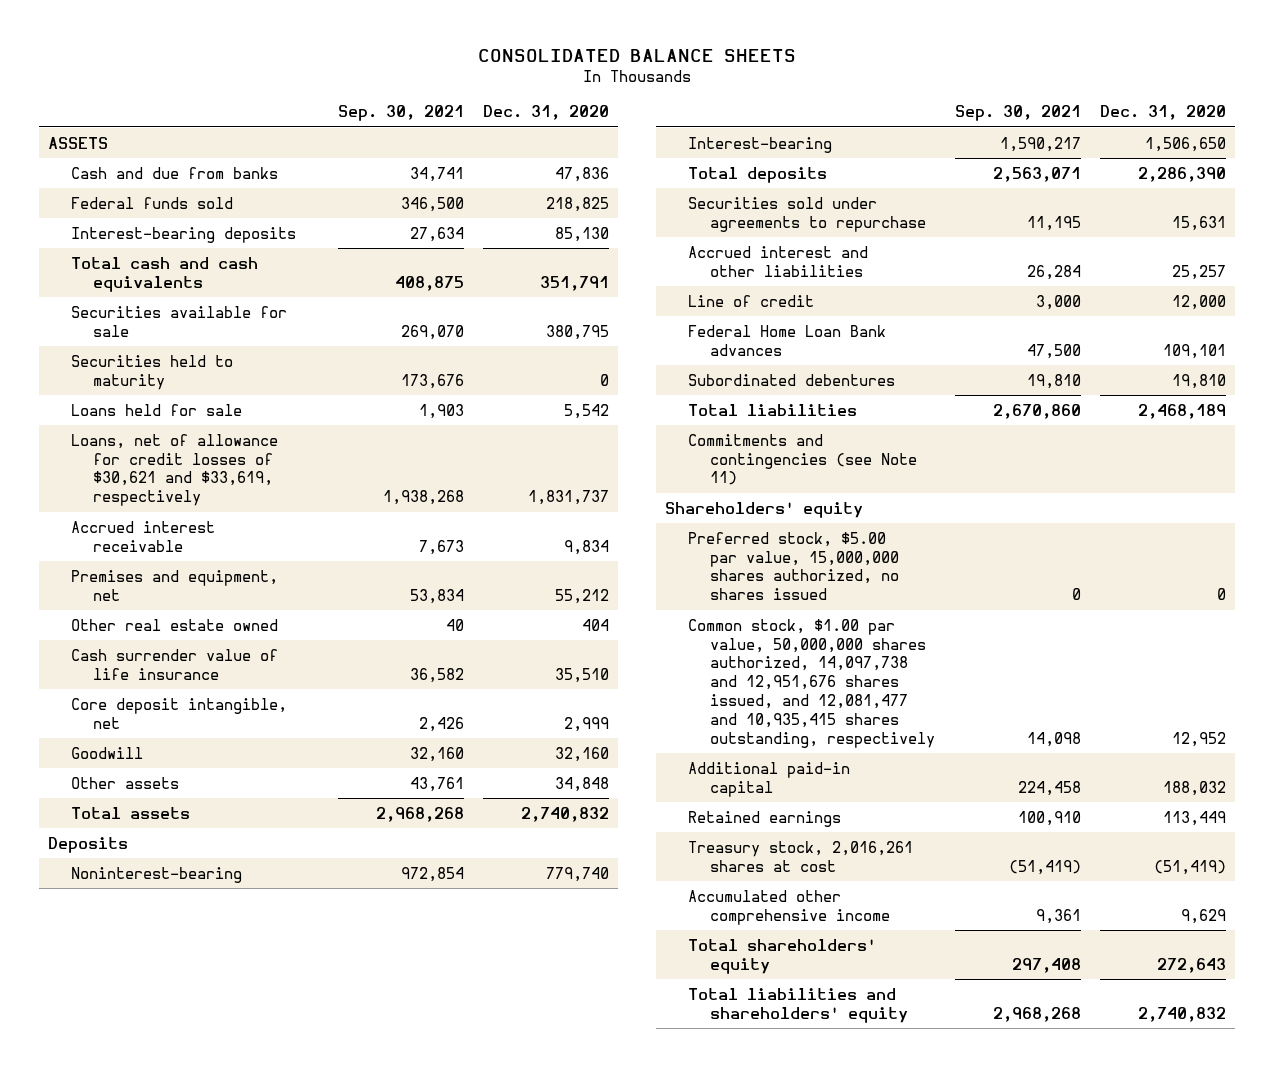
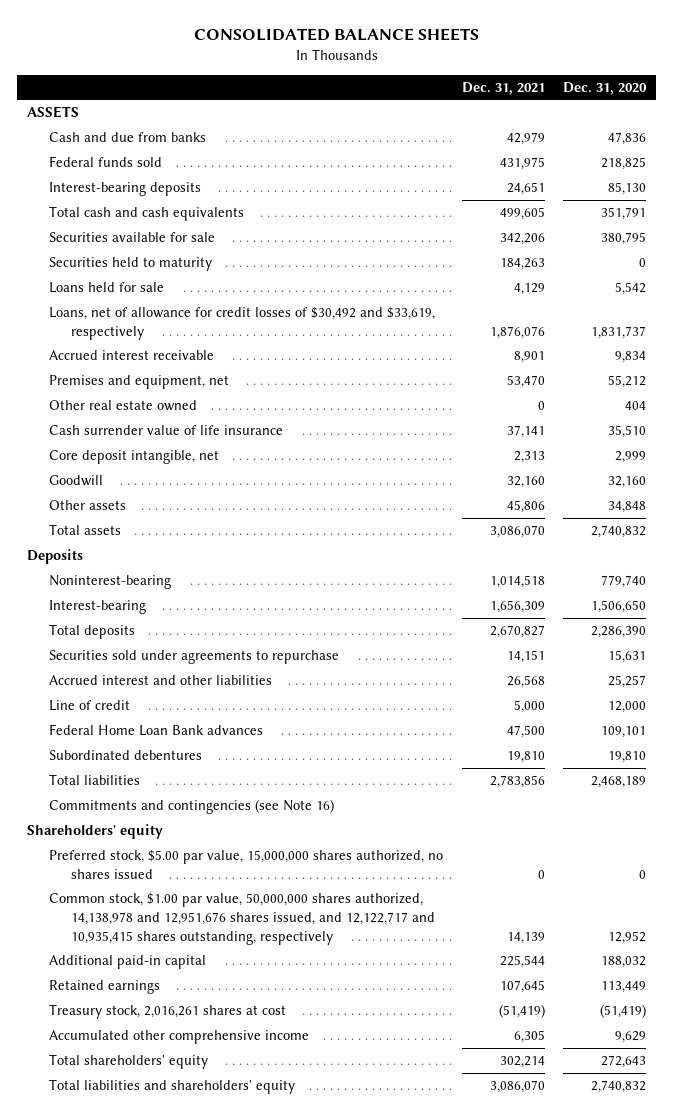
[337,105,464,122] Sep. 30, 2021 -> none
none -> [461,81,545,95] Dec. 31, 2021
[70,433,278,507] Loans, net of allowance for credit losses of $30,621 and $33,619, respectively -> [48,307,435,340] Loans, net of allowance for credit losses of $30,492 and $33,619, respectively
[687,433,918,486] Commitments and contingencies (see Note 11) -> [48,799,334,815] Commitments and contingencies (see Note 16)
[687,618,936,748] Common stock, $1.00 par value, 50,000,000 shares authorized, 14,097,738 and 12,951,676 shares issued, and 12,081,477 and 10,935,415 shares outstanding, respectively -> [48,893,436,945] Common stock, $1.00 par value, 50,000,000 shares authorized, 14,138,978 and 12,951,676 shares issued, and 12,122,717 and 10,935,415 shares outstanding, respectively

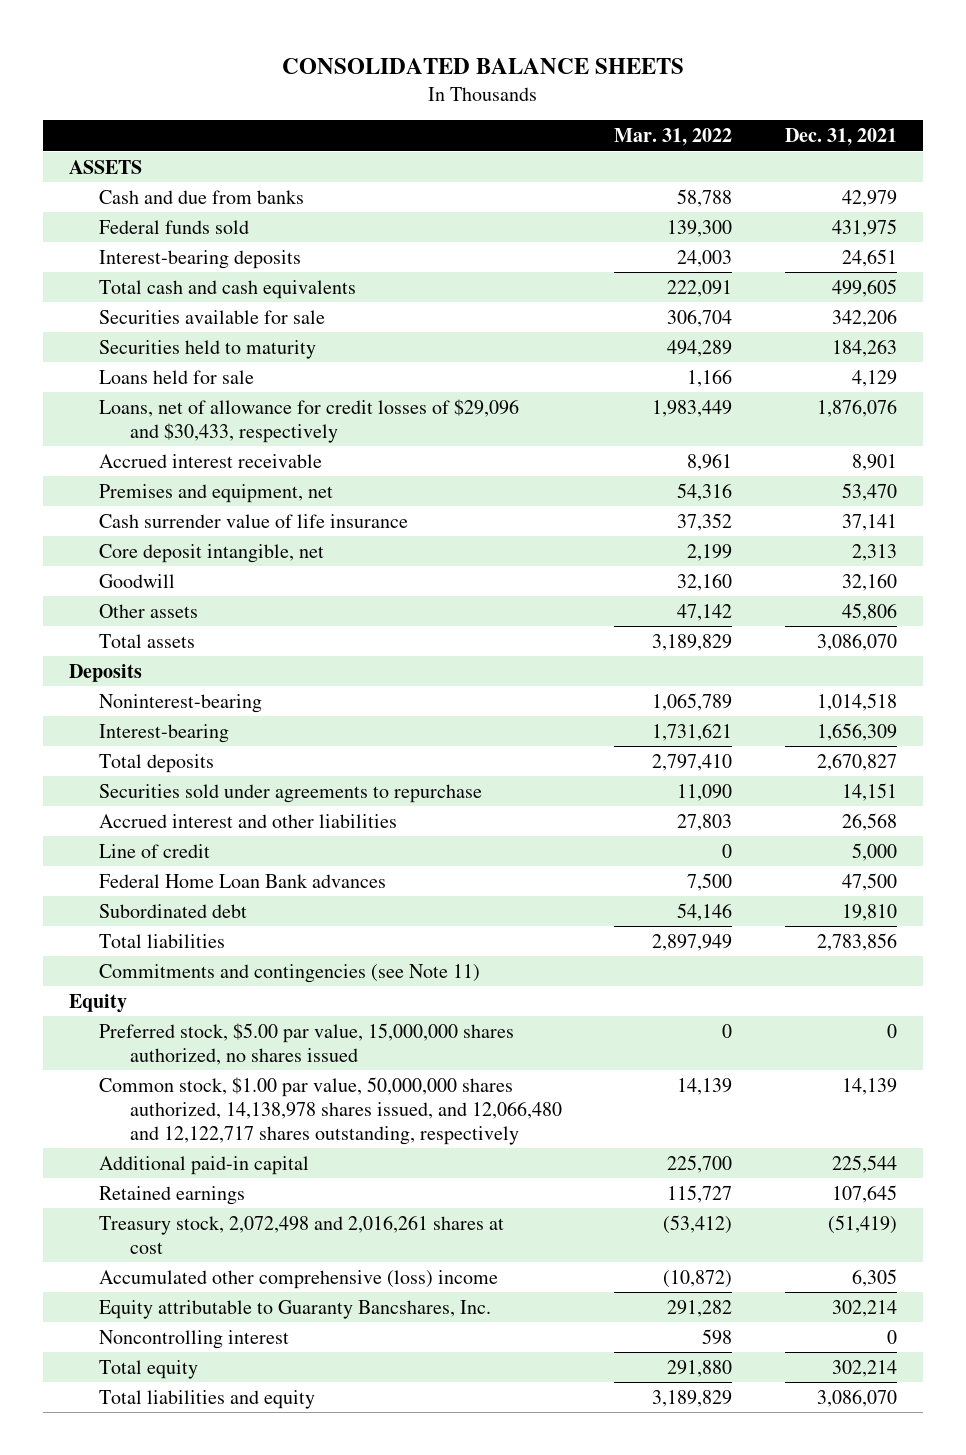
[563,81,648,95] Dec. 31, 2020 -> none
none -> [614,128,733,147] Mar. 31, 2022
[48,307,435,340] Loans, net of allowance for credit losses of $30,492 and $33,619, respectively -> [99,398,520,443] Loans, net of allowance for credit losses of $29,096 and $30,433, respectively
[48,400,197,412] Other real estate owned -> none
[48,750,202,761] Subordinated debentures -> [99,903,248,918] Subordinated debt
[48,799,334,815] Commitments and contingencies (see Note 16) -> [99,963,481,983] Commitments and contingencies (see Note 11)
[26,824,163,840] Shareholders' equity -> [69,993,128,1013] Equity
[48,893,436,945] Common stock, $1.00 par value, 50,000,000 shares authorized, 14,138,978 and 12,951,676 shares issued, and 12,122,717 and 10,935,415 shares outstanding, respectively -> [99,1076,562,1145] Common stock, $1.00 par value, 50,000,000 shares authorized, 14,138,978 shares issued, and 12,066,480 and 12,122,717 shares outstanding, respectively
[48,1004,286,1020] Treasury stock, 2,016,261 shares at cost -> [99,1214,505,1254] Treasury stock, 2,072,498 and 2,016,261 shares at cost
[48,1030,309,1045] Accumulated other comprehensive income -> [99,1269,499,1289] Accumulated other comprehensive (loss) income
[48,1054,208,1070] Total shareholders' equity -> [99,1299,492,1319] Equity attributable to Guaranty Bancshares, Inc.
none -> [99,1329,290,1349] Noncontrolling interest
none -> [99,1359,199,1379] Total equity
[48,1079,295,1095] Total liabilities and shareholders' equity -> [99,1389,316,1409] Total liabilities and equity

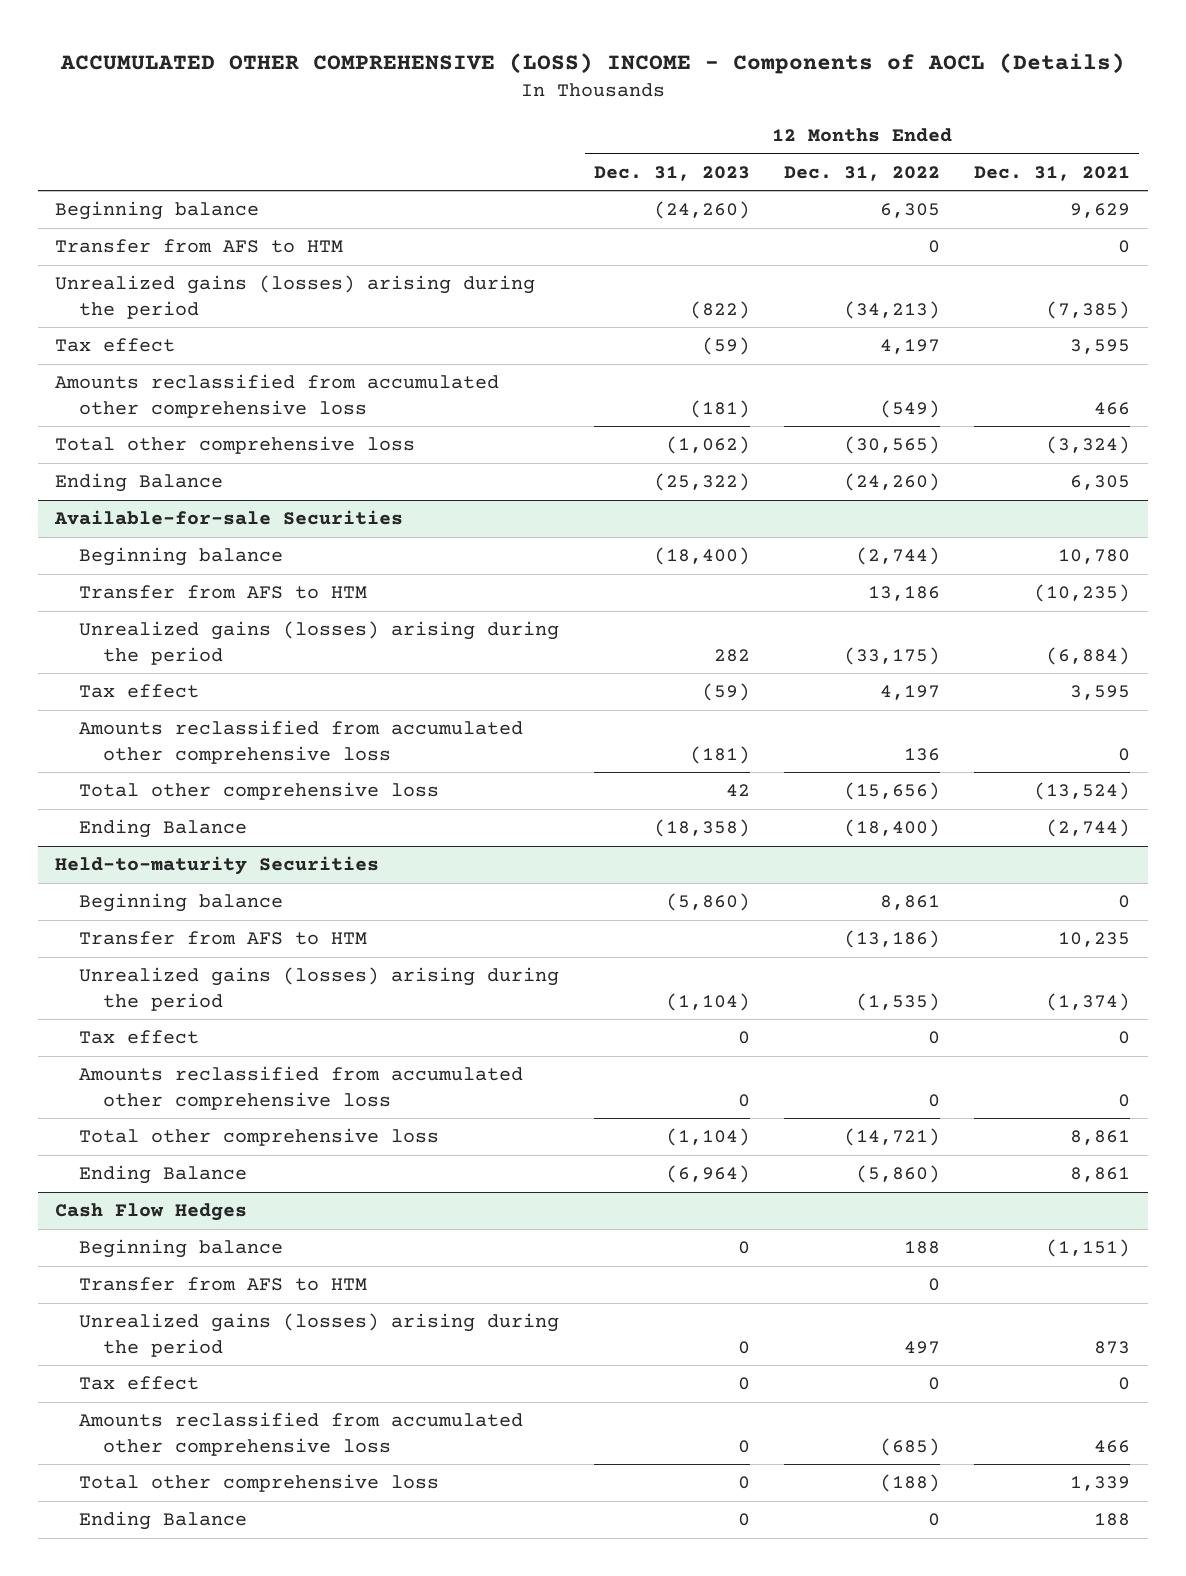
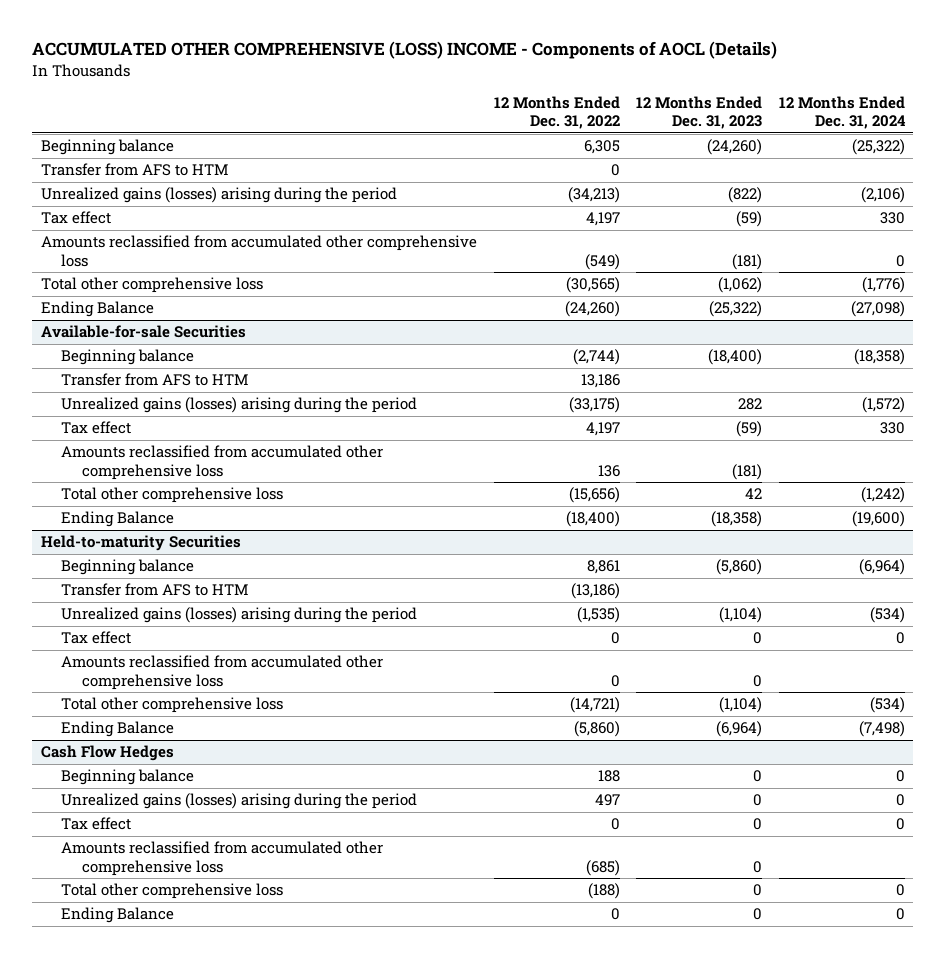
[974,165,1131,181] Dec. 31, 2021 -> none
none -> [779,95,907,130] 12 Months Ended Dec. 31, 2024
[79,1277,368,1292] Transfer from AFS to HTM -> none

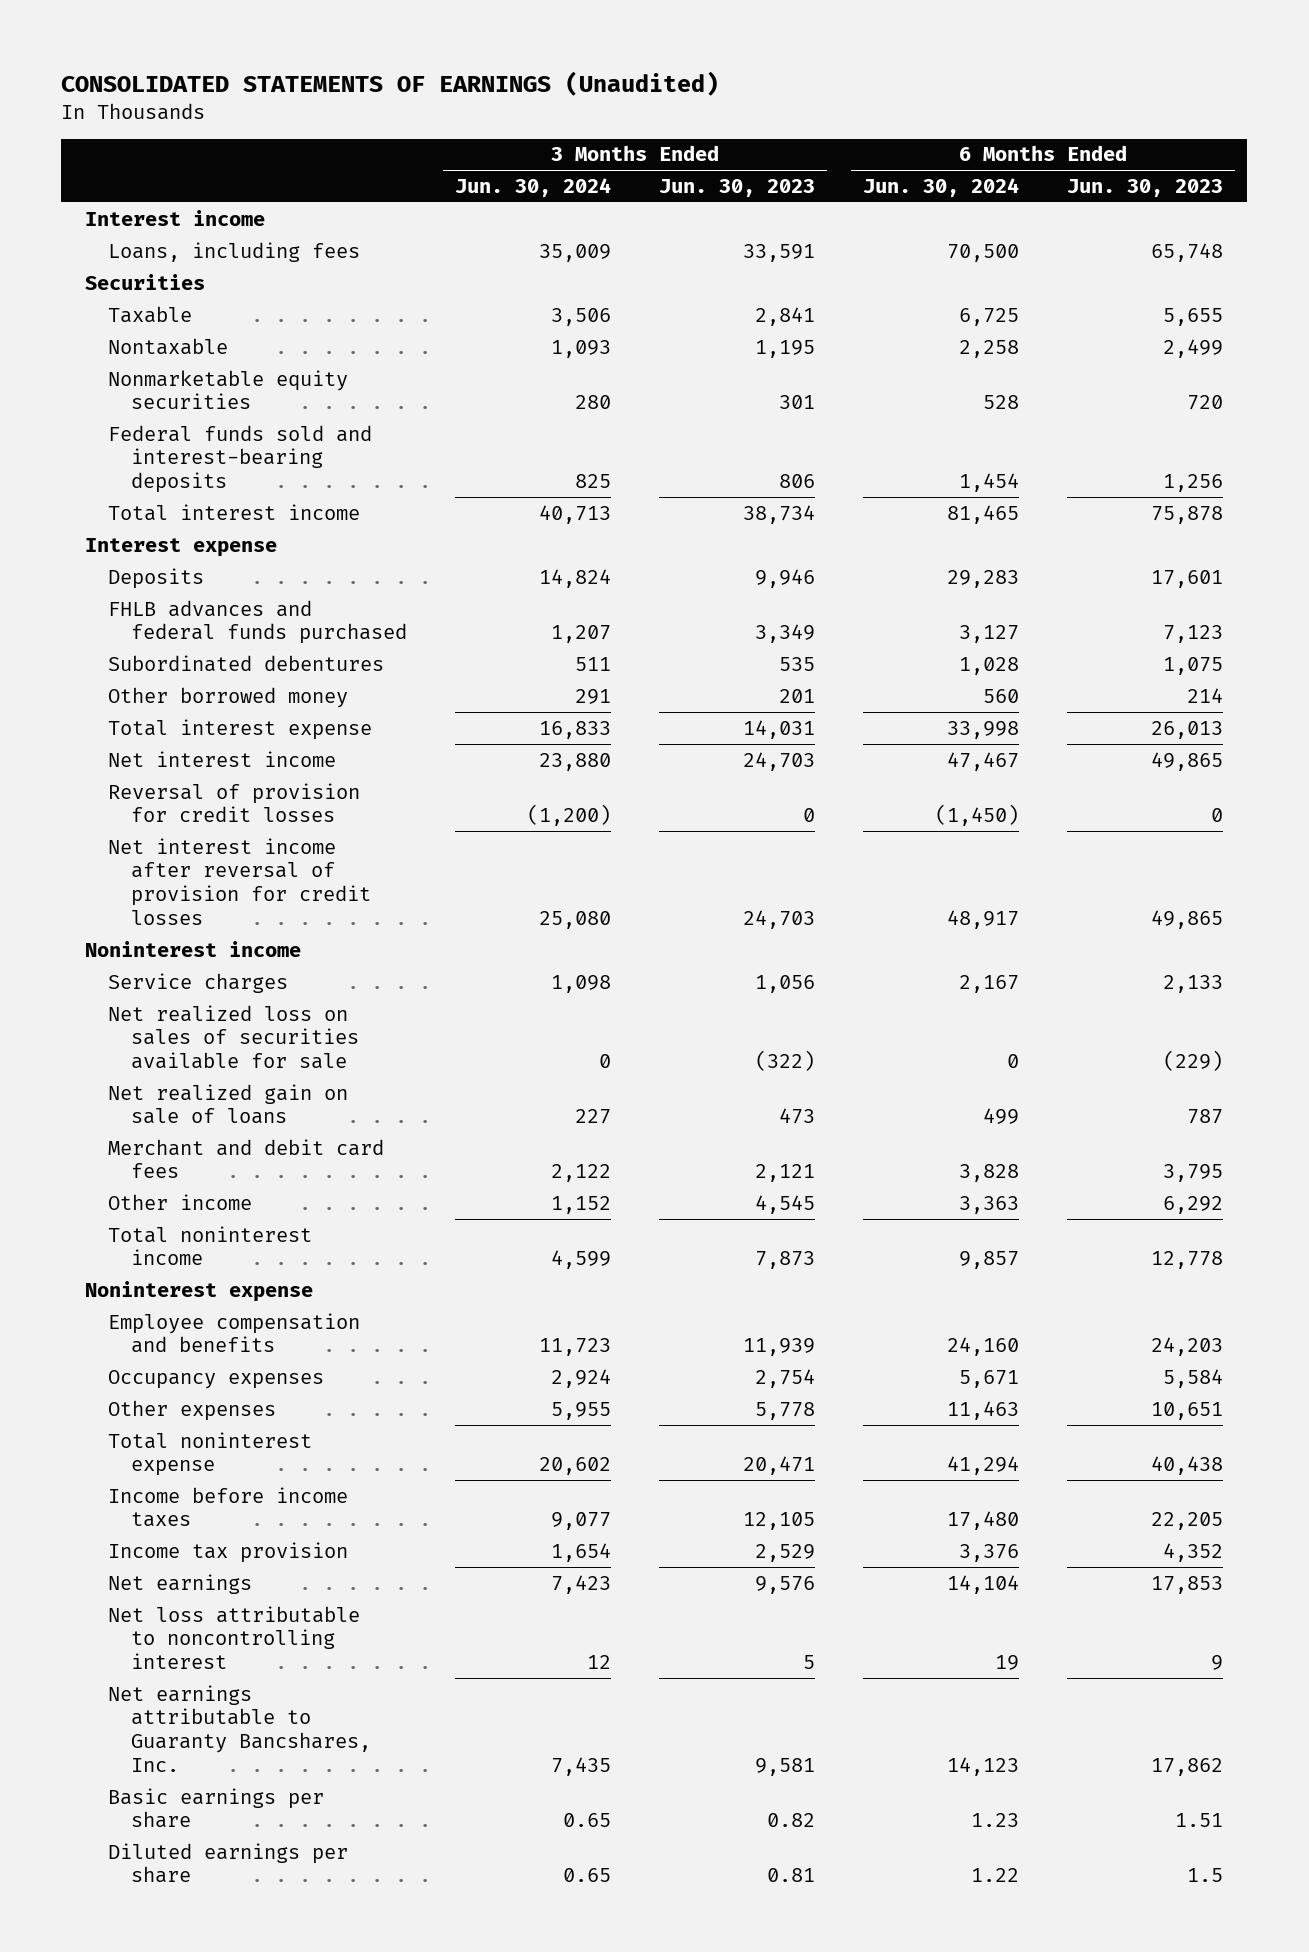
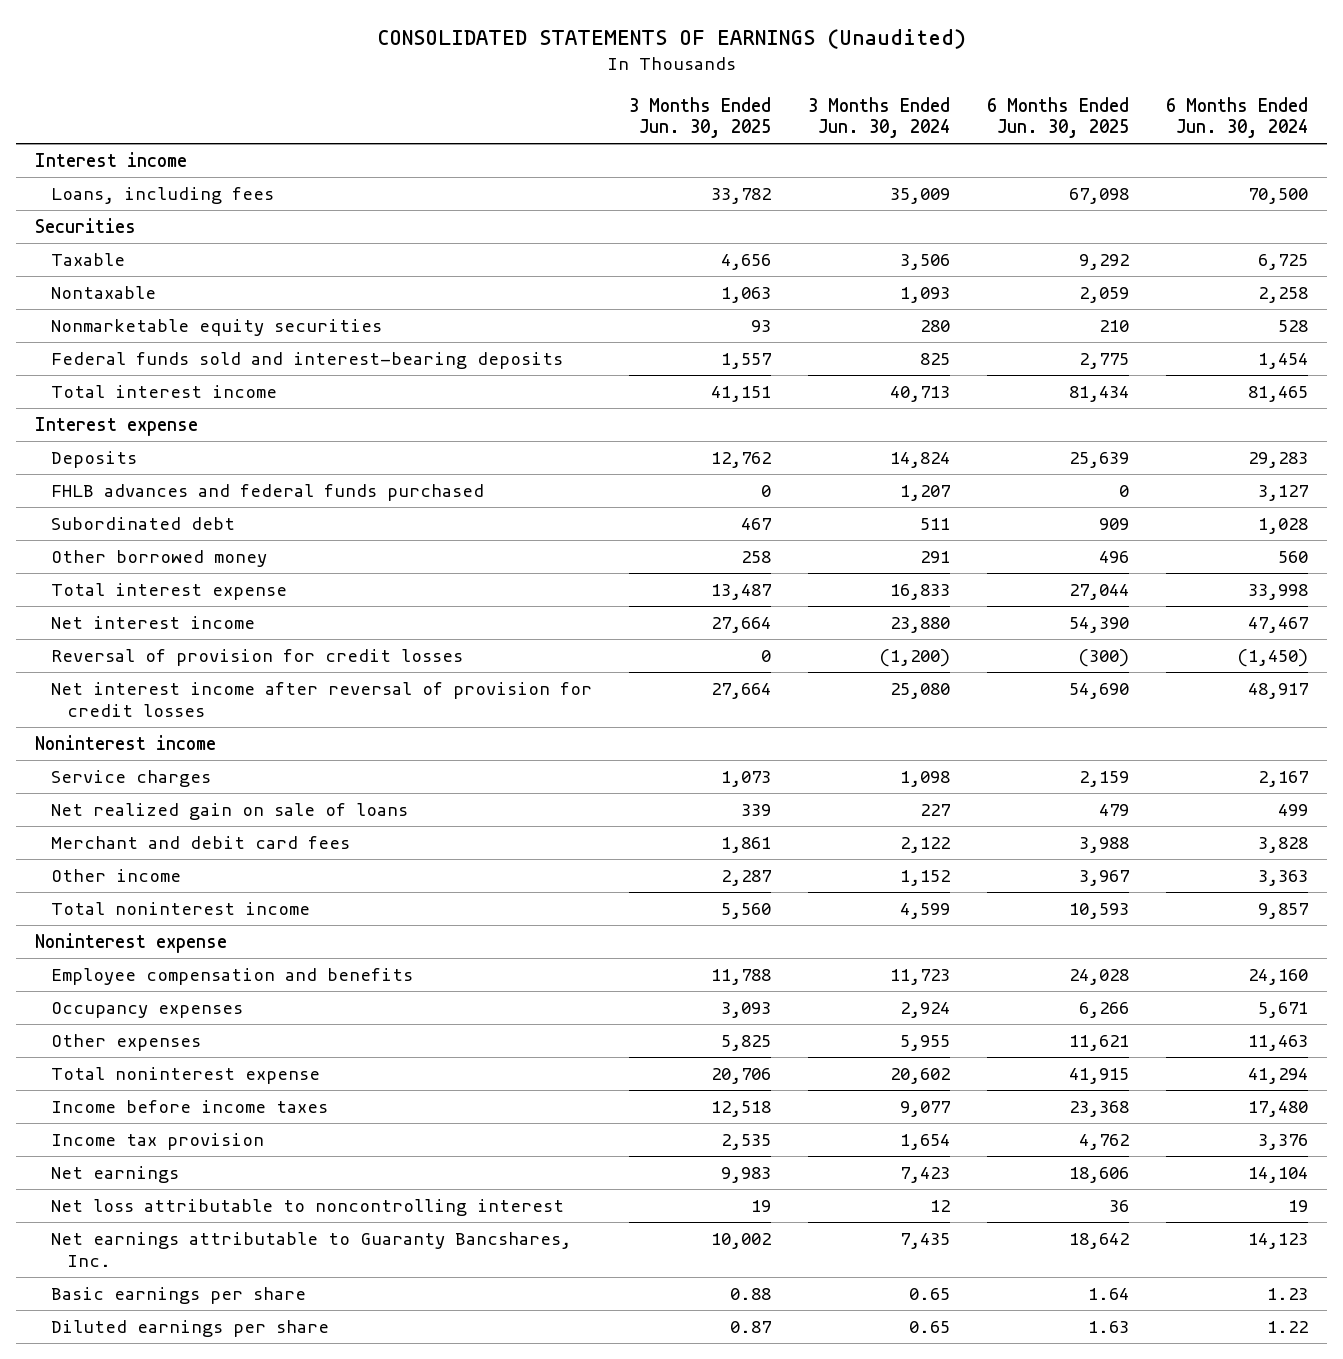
[658,179,815,198] Jun. 30, 2023 -> none
[1067,179,1224,198] Jun. 30, 2023 -> none
none -> [629,96,772,139] 3 Months Ended Jun. 30, 2025
none -> [987,96,1130,139] 6 Months Ended Jun. 30, 2025
[107,654,384,672] Subordinated debentures -> [51,516,236,530] Subordinated debt
[107,1004,359,1070] Net realized loss on sales of securities available for sale -> none

